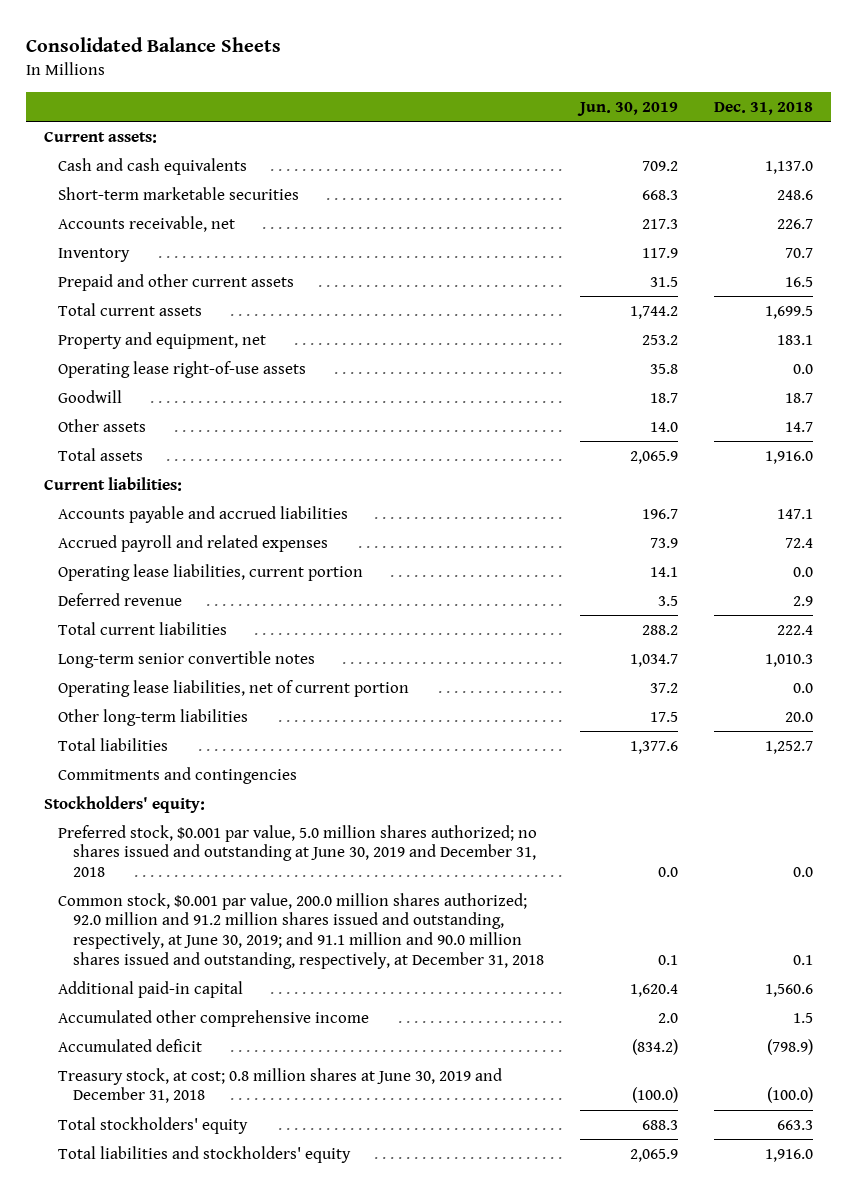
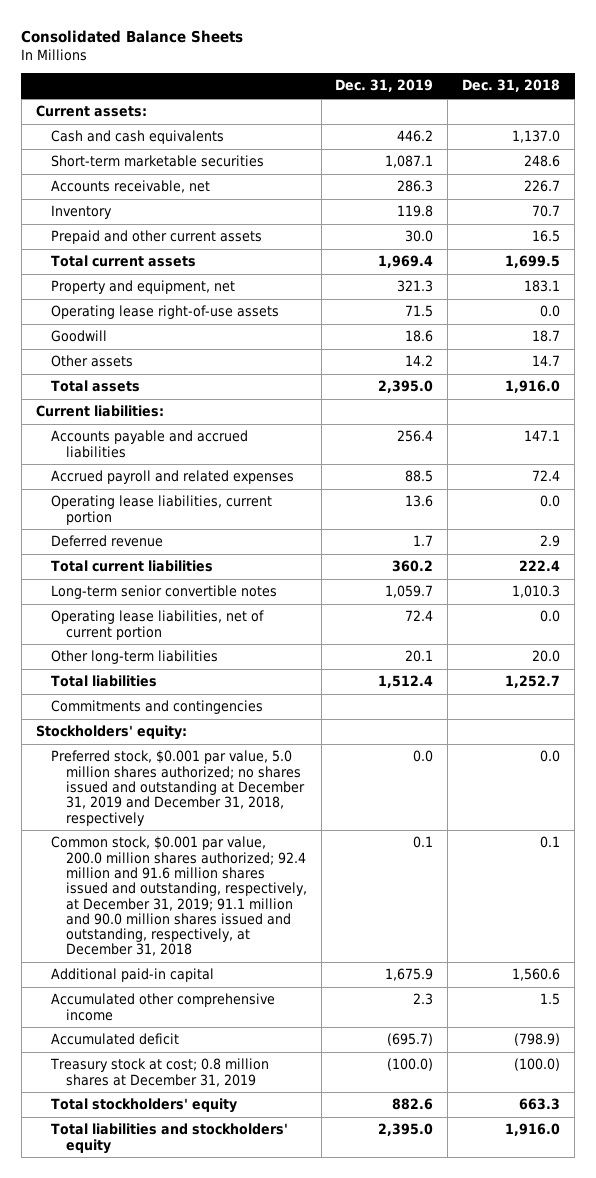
[577,101,679,116] Jun. 30, 2019 -> none
none -> [335,79,434,93] Dec. 31, 2019
[58,824,538,878] Preferred stock, $0.001 par value, 5.0 million shares authorized; no shares issued and outstanding at June 30, 2019 and December 31, 2018 -> [50,750,305,826] Preferred stock, $0.001 par value, 5.0 million shares authorized; no shares issued and outstanding at December 31, 2019 and December 31, 2018, respectively
[58,892,545,969] Common stock, $0.001 par value, 200.0 million shares authorized; 92.0 million and 91.2 million shares issued and outstanding, respectively, at June 30, 2019; and 91.1 million and 90.0 million shares issued and outstanding, respectively, at December 31, 2018 -> [50,836,307,957] Common stock, $0.001 par value, 200.0 million shares authorized; 92.4 million and 91.6 million shares issued and outstanding, respectively, at December 31, 2019; 91.1 million and 90.0 million shares issued and outstanding, respectively, at December 31, 2018
[58,1067,503,1104] Treasury stock, at cost; 0.8 million shares at June 30, 2019 and December 31, 2018 -> [49,1058,269,1087] Treasury stock at cost; 0.8 million shares at December 31, 2019

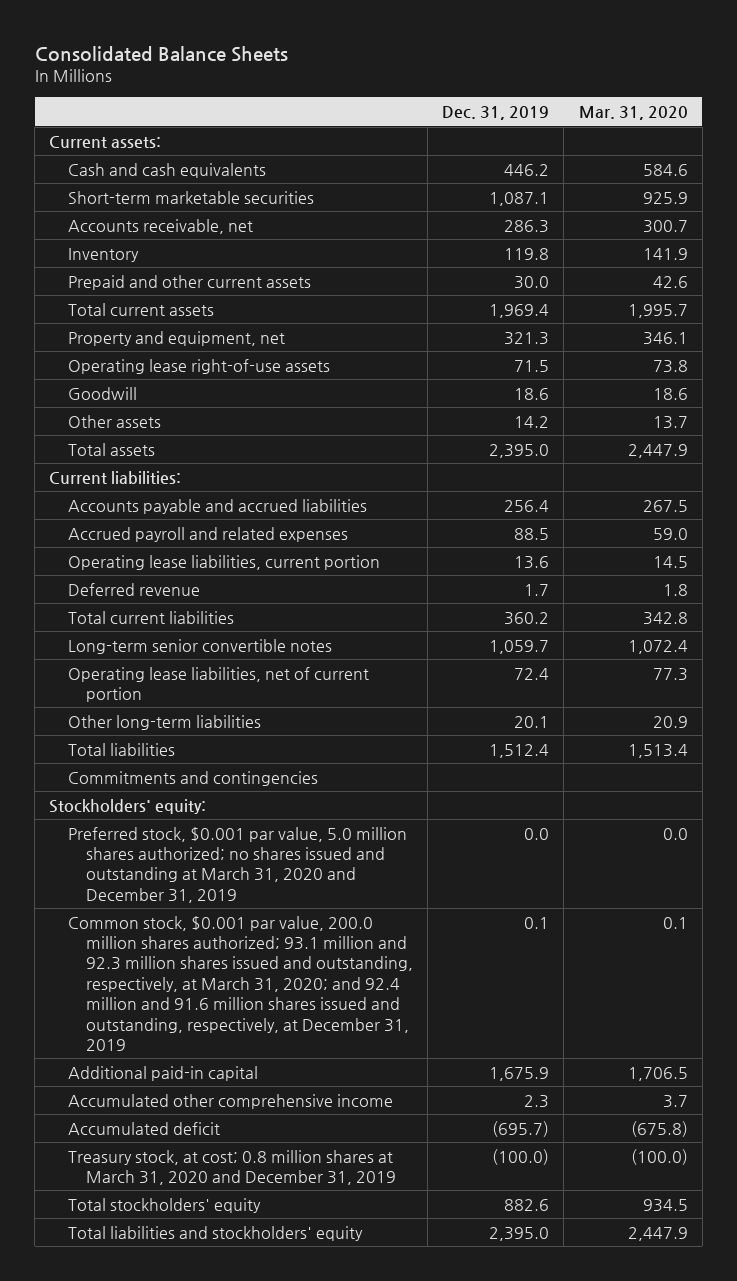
[462,79,561,93] Dec. 31, 2018 -> none
none -> [578,106,688,121] Mar. 31, 2020
[50,750,305,826] Preferred stock, $0.001 par value, 5.0 million shares authorized; no shares issued and outstanding at December 31, 2019 and December 31, 2018, respectively -> [67,826,407,903] Preferred stock, $0.001 par value, 5.0 million shares authorized; no shares issued and outstanding at March 31, 2020 and December 31, 2019
[50,836,307,957] Common stock, $0.001 par value, 200.0 million shares authorized; 92.4 million and 91.6 million shares issued and outstanding, respectively, at December 31, 2019; 91.1 million and 90.0 million shares issued and outstanding, respectively, at December 31, 2018 -> [67,915,414,1051] Common stock, $0.001 par value, 200.0 million shares authorized; 93.1 million and 92.3 million shares issued and outstanding, respectively, at March 31, 2020; and 92.4 million and 91.6 million shares issued and outstanding, respectively, at December 31, 2019
[49,1058,269,1087] Treasury stock at cost; 0.8 million shares at December 31, 2019 -> [67,1149,397,1186] Treasury stock, at cost; 0.8 million shares at March 31, 2020 and December 31, 2019

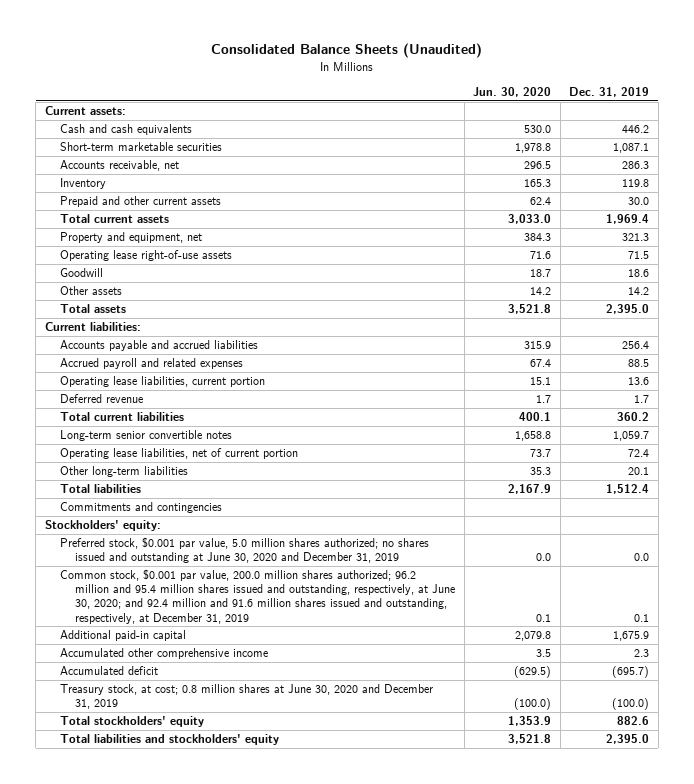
[34,45,288,62] Consolidated Balance Sheets -> [210,43,482,59] Consolidated Balance Sheets (Unaudited)
[578,106,688,121] Mar. 31, 2020 -> none
none -> [473,87,552,98] Jun. 30, 2020
[67,826,407,903] Preferred stock, $0.001 par value, 5.0 million shares authorized; no shares issued and outstanding at March 31, 2020 and December 31, 2019 -> [59,537,429,564] Preferred stock, $0.001 par value, 5.0 million shares authorized; no shares issued and outstanding at June 30, 2020 and December 31, 2019
[67,915,414,1051] Common stock, $0.001 par value, 200.0 million shares authorized; 93.1 million and 92.3 million shares issued and outstanding, respectively, at March 31, 2020; and 92.4 million and 91.6 million shares issued and outstanding, respectively, at December 31, 2019 -> [59,569,456,624] Common stock, $0.001 par value, 200.0 million shares authorized; 96.2 million and 95.4 million shares issued and outstanding, respectively, at June 30, 2020; and 92.4 million and 91.6 million shares issued and outstanding, respectively, at December 31, 2019
[67,1149,397,1186] Treasury stock, at cost; 0.8 million shares at March 31, 2020 and December 31, 2019 -> [59,684,433,710] Treasury stock, at cost; 0.8 million shares at June 30, 2020 and December 31, 2019

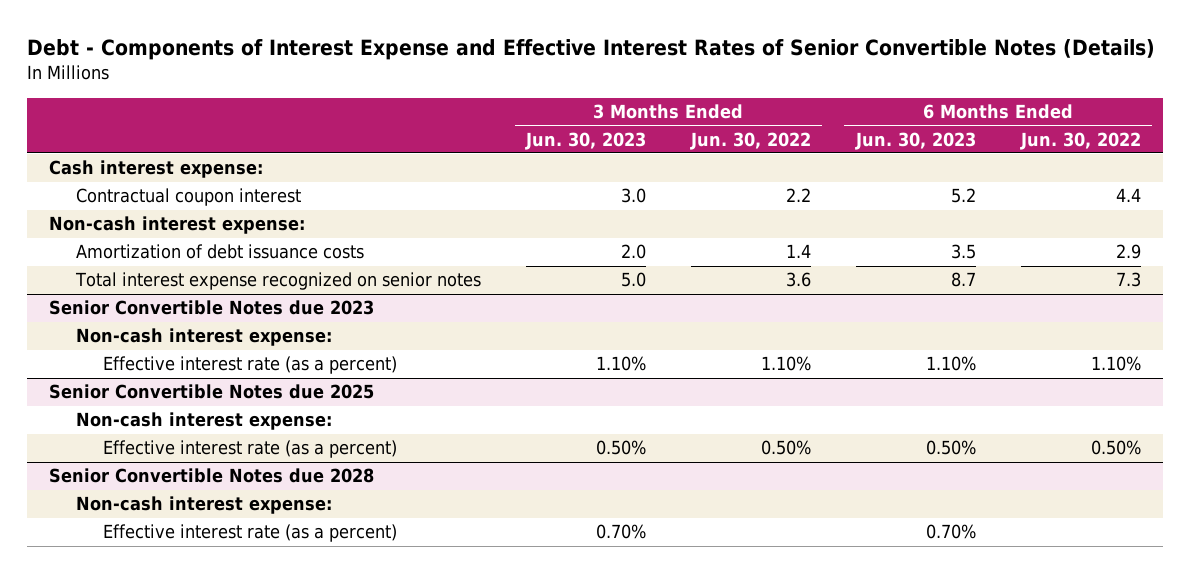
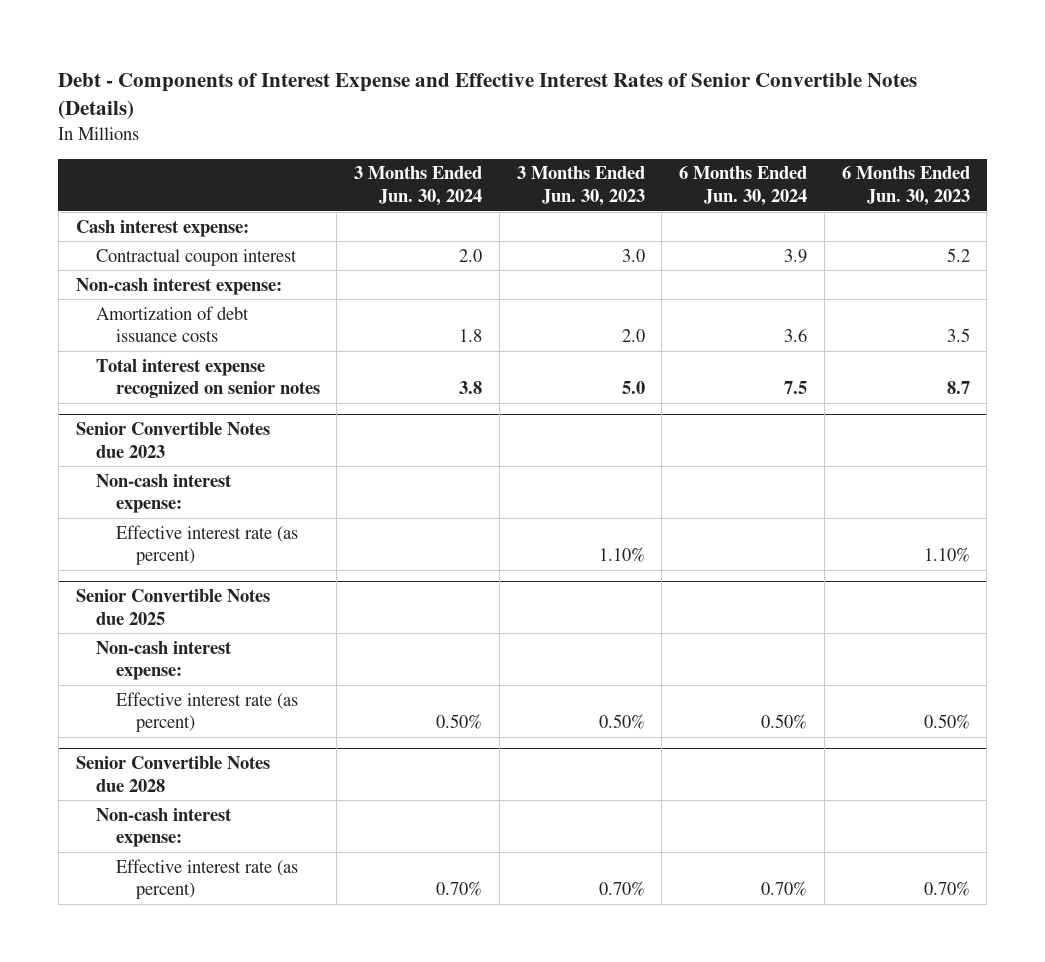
[689,131,811,150] Jun. 30, 2022 -> none
[1019,131,1141,150] Jun. 30, 2022 -> none
none -> [354,166,483,206] 3 Months Ended Jun. 30, 2024
none -> [679,166,808,206] 6 Months Ended Jun. 30, 2024
[102,356,397,375] Effective interest rate (as a percent) -> [115,524,298,566] Effective interest rate (as percent)
[102,440,397,459] Effective interest rate (as a percent) -> [115,691,298,733] Effective interest rate (as percent)
[102,524,397,543] Effective interest rate (as a percent) -> [115,858,298,900] Effective interest rate (as percent)

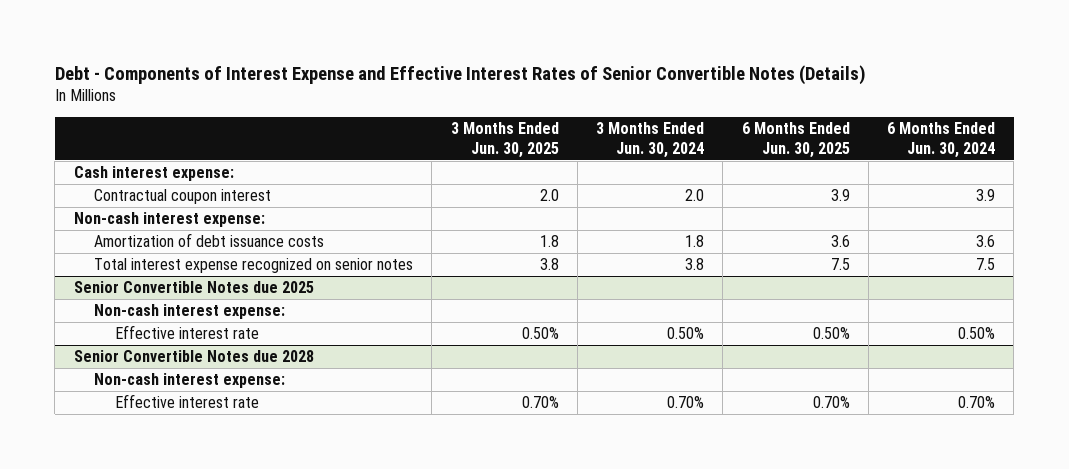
[516,166,645,206] 3 Months Ended Jun. 30, 2023 -> none
[841,166,970,206] 6 Months Ended Jun. 30, 2023 -> none
none -> [450,122,559,158] 3 Months Ended Jun. 30, 2025
none -> [741,122,850,158] 6 Months Ended Jun. 30, 2025
[75,422,270,458] Senior Convertible Notes due 2023 -> none
[95,473,232,514] Non-cash interest expense: -> none
[115,524,298,566] Effective interest rate (as percent) -> none
[115,691,298,733] Effective interest rate (as percent) -> [114,325,259,340] Effective interest rate
[115,858,298,900] Effective interest rate (as percent) -> [114,394,259,409] Effective interest rate

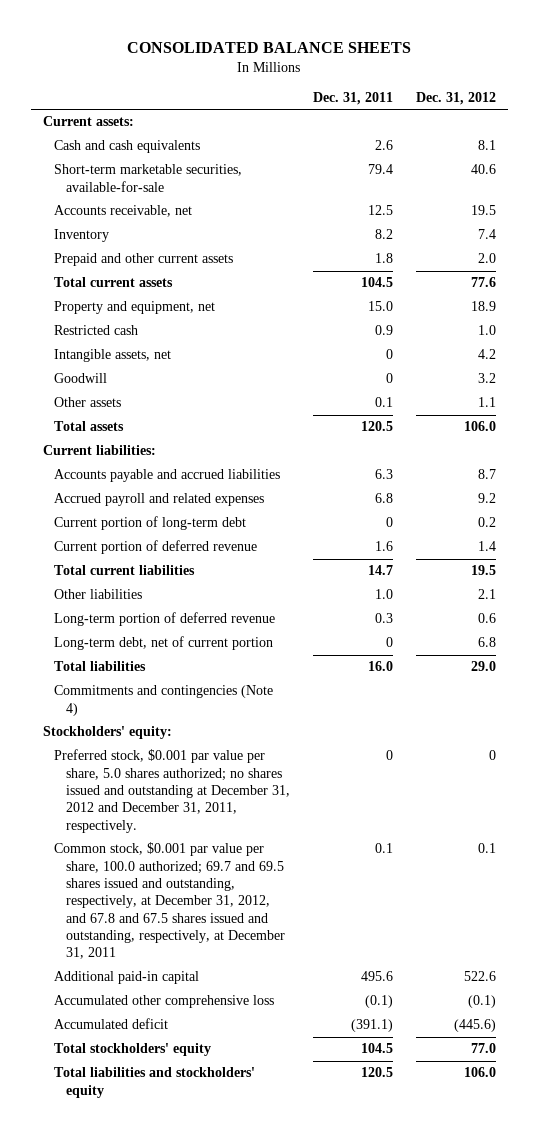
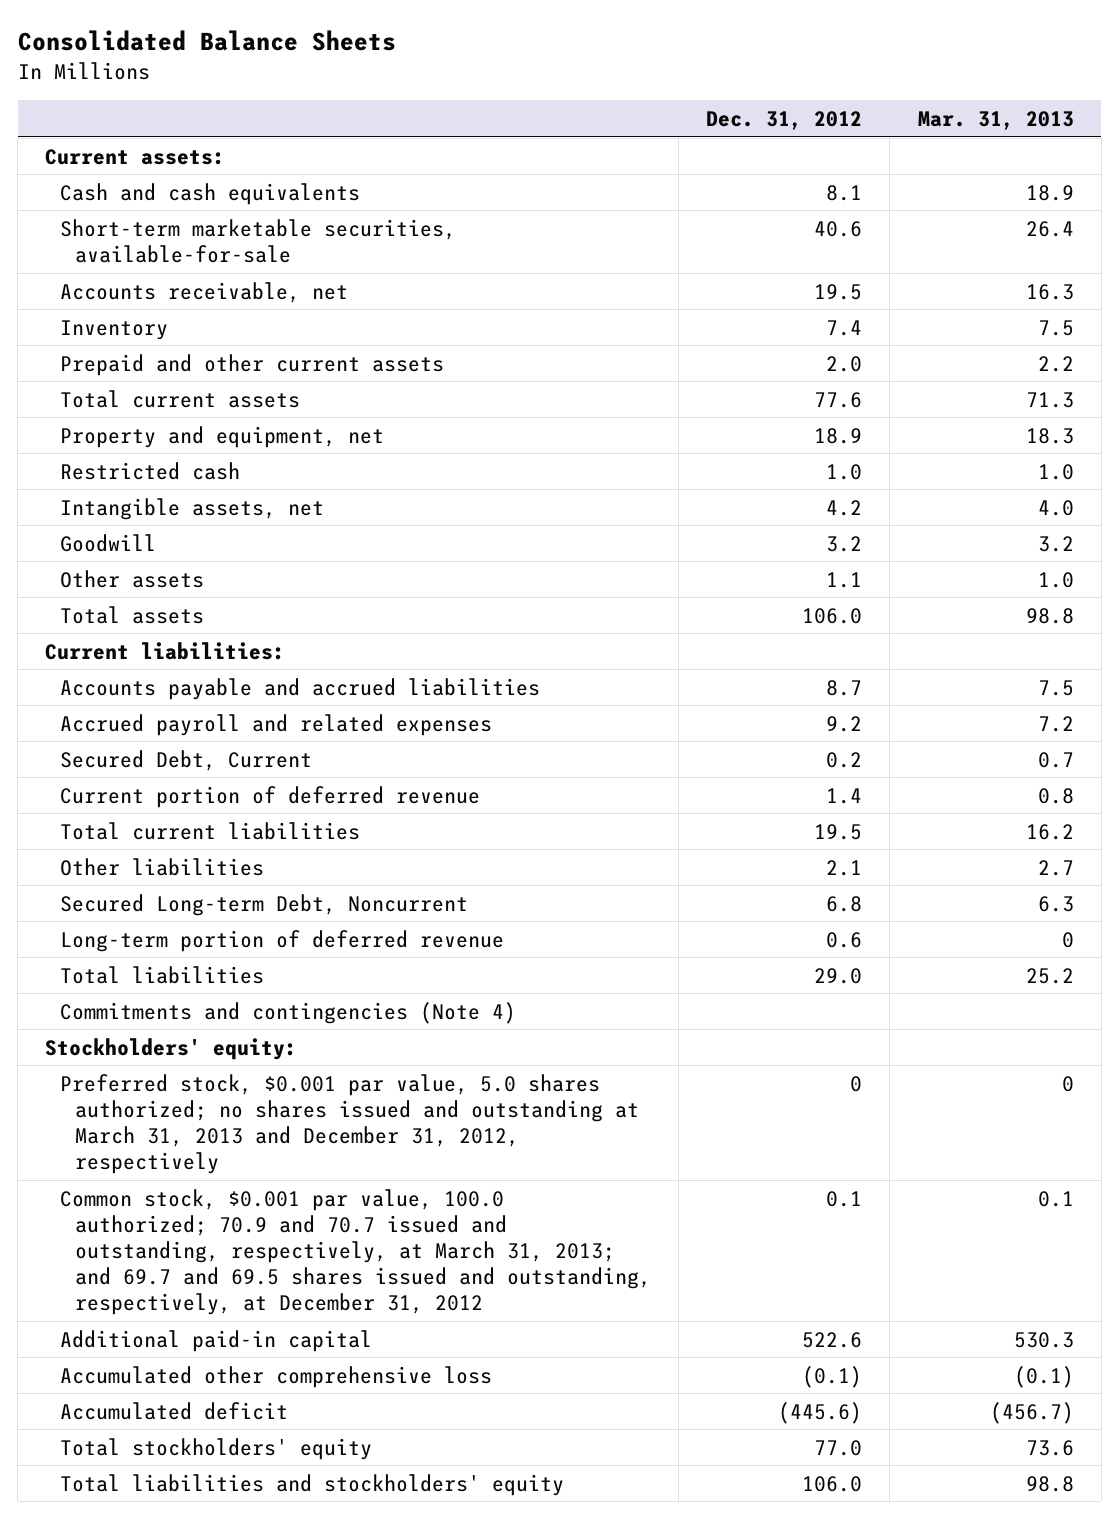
[127,41,412,53] CONSOLIDATED BALANCE SHEETS -> [17,30,396,52] Consolidated Balance Sheets
[312,91,393,105] Dec. 31, 2011 -> none
none -> [917,110,1074,130] Mar. 31, 2013
[54,516,247,531] Current portion of long-term debt -> [60,749,313,771] Secured Debt, Current
none -> [60,893,469,916] Secured Long-term Debt, Noncurrent
[54,636,274,651] Long-term debt, net of current portion -> none
[54,749,290,833] Preferred stock, $0.001 par value per share, 5.0 shares authorized; no shares issued and outstanding at December 31, 2012 and December 31, 2011, respectively. -> [60,1073,640,1174] Preferred stock, $0.001 par value, 5.0 shares authorized; no shares issued and outstanding at March 31, 2013 and December 31, 2012, respectively
[54,842,285,960] Common stock, $0.001 par value per share, 100.0 authorized; 69.7 and 69.5 shares issued and outstanding, respectively, at December 31, 2012, and 67.8 and 67.5 shares issued and outstanding, respectively, at December 31, 2011 -> [60,1188,652,1316] Common stock, $0.001 par value, 100.0 authorized; 70.9 and 70.7 issued and outstanding, respectively, at March 31, 2013; and 69.7 and 69.5 shares issued and outstanding, respectively, at December 31, 2012

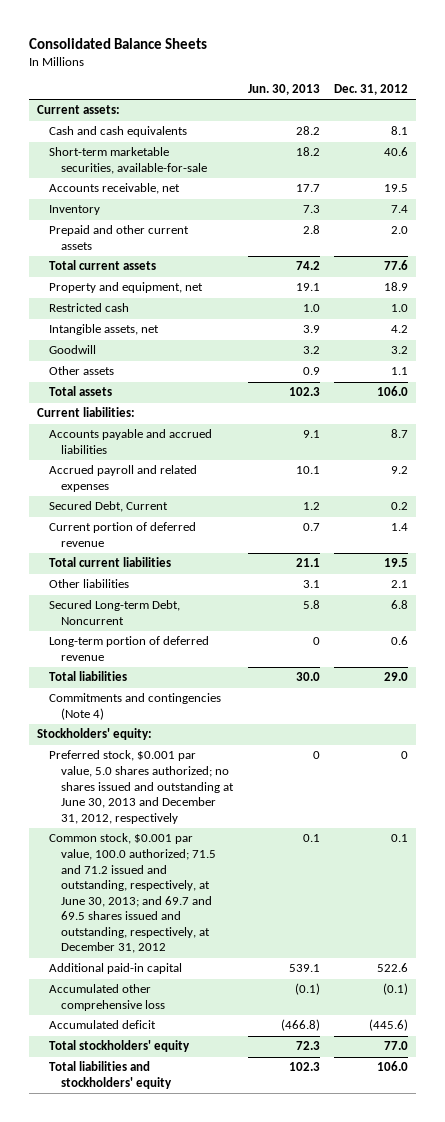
[917,110,1074,130] Mar. 31, 2013 -> none
none -> [247,84,320,96] Jun. 30, 2013
[60,1073,640,1174] Preferred stock, $0.001 par value, 5.0 shares authorized; no shares issued and outstanding at March 31, 2013 and December 31, 2012, respectively -> [48,750,235,824] Preferred stock, $0.001 par value, 5.0 shares authorized; no shares issued and outstanding at June 30, 2013 and December 31, 2012, respectively
[60,1188,652,1316] Common stock, $0.001 par value, 100.0 authorized; 70.9 and 70.7 issued and outstanding, respectively, at March 31, 2013; and 69.7 and 69.5 shares issued and outstanding, respectively, at December 31, 2012 -> [48,833,217,954] Common stock, $0.001 par value, 100.0 authorized; 71.5 and 71.2 issued and outstanding, respectively, at June 30, 2013; and 69.7 and 69.5 shares issued and outstanding, respectively, at December 31, 2012

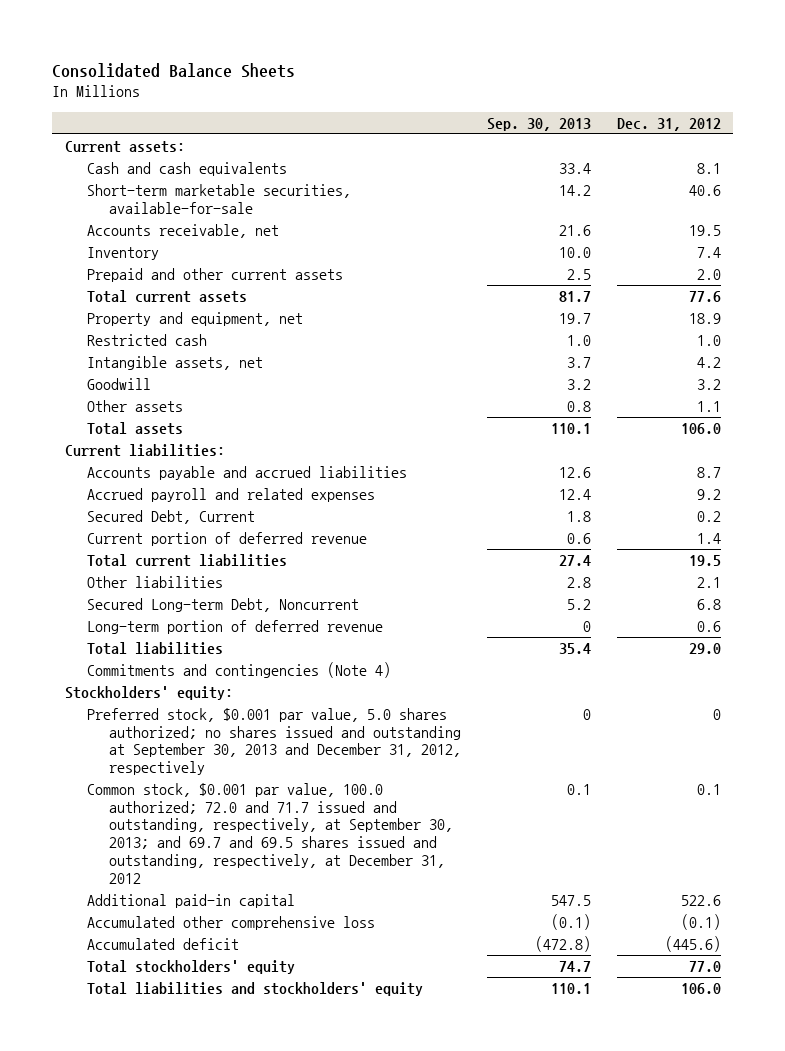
[247,84,320,96] Jun. 30, 2013 -> none
none -> [486,117,591,131] Sep. 30, 2013
[48,750,235,824] Preferred stock, $0.001 par value, 5.0 shares authorized; no shares issued and outstanding at June 30, 2013 and December 31, 2012, respectively -> [86,708,461,776] Preferred stock, $0.001 par value, 5.0 shares authorized; no shares issued and outstanding at September 30, 2013 and December 31, 2012, respectively
[48,833,217,954] Common stock, $0.001 par value, 100.0 authorized; 71.5 and 71.2 issued and outstanding, respectively, at June 30, 2013; and 69.7 and 69.5 shares issued and outstanding, respectively, at December 31, 2012 -> [86,783,453,884] Common stock, $0.001 par value, 100.0 authorized; 72.0 and 71.7 issued and outstanding, respectively, at September 30, 2013; and 69.7 and 69.5 shares issued and outstanding, respectively, at December 31, 2012

